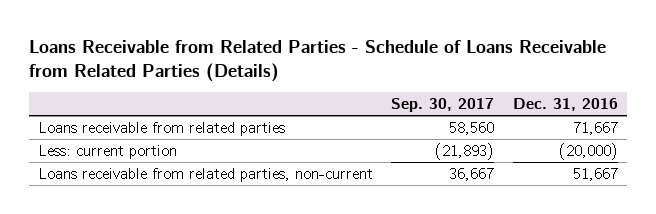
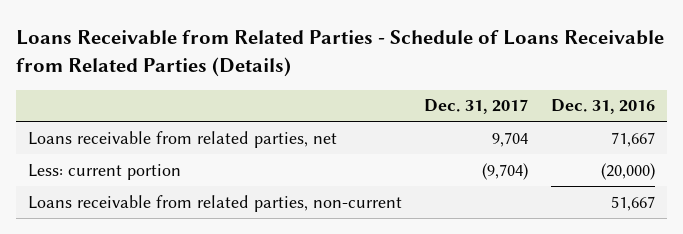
[391,98,495,113] Sep. 30, 2017 -> none
none -> [424,99,529,115] Dec. 31, 2017
[38,121,286,136] Loans receivable from related parties -> [27,130,337,148] Loans receivable from related parties, net

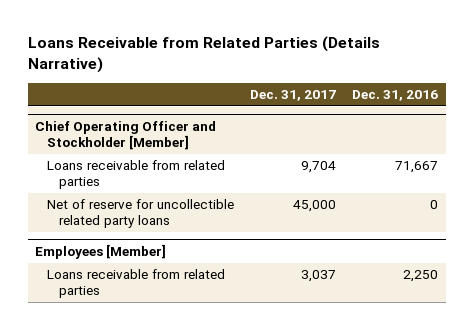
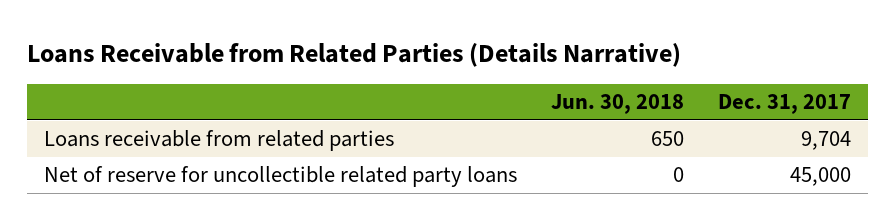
[352,89,439,101] Dec. 31, 2016 -> none
none -> [551,94,685,115] Jun. 30, 2018
[35,121,217,150] Chief Operating Officer and Stockholder [Member] -> none
[35,244,167,260] Employees [Member] -> none
[47,269,226,298] Loans receivable from related parties -> none

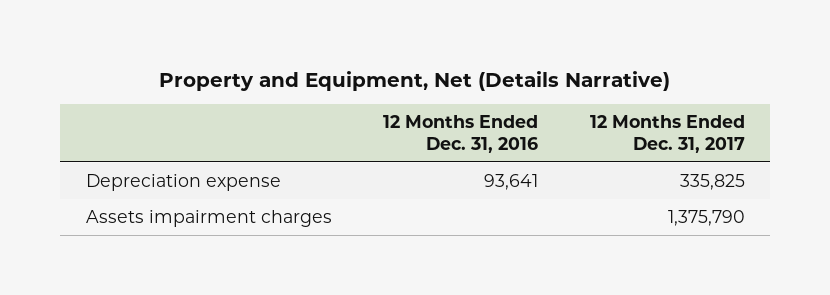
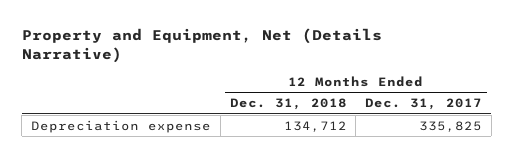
[383,115,539,154] 12 Months Ended Dec. 31, 2016 -> none
none -> [229,98,347,111] Dec. 31, 2018
[85,209,332,227] Assets impairment charges -> none

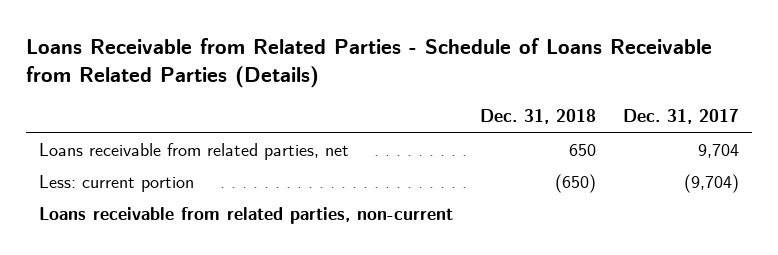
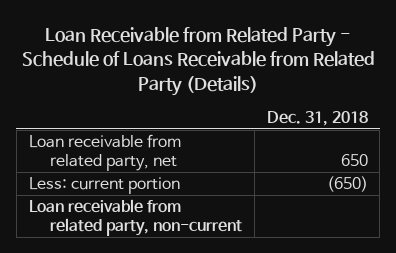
[25,37,712,88] Loans Receivable from Related Parties - Schedule of Loans Receivable from Related Parties (Details) -> [22,26,376,96] Loan Receivable from Related Party - Schedule of Loans Receivable from Related Party (Details)
[622,109,739,125] Dec. 31, 2017 -> none
[39,142,350,160] Loans receivable from related parties, net -> [28,134,181,171] Loan receivable from related party, net
[39,206,454,224] Loans receivable from related parties, non-current -> [28,199,242,236] Loan receivable from related party, non-current

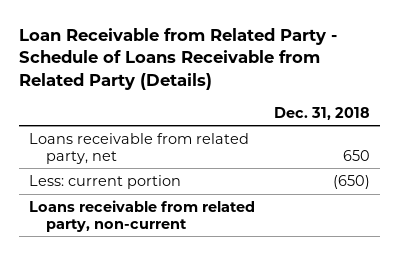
[28,134,181,171] Loan receivable from related party, net -> [28,132,249,164] Loans receivable from related party, net
[28,199,242,236] Loan receivable from related party, non-current -> [28,199,255,232] Loans receivable from related party, non-current

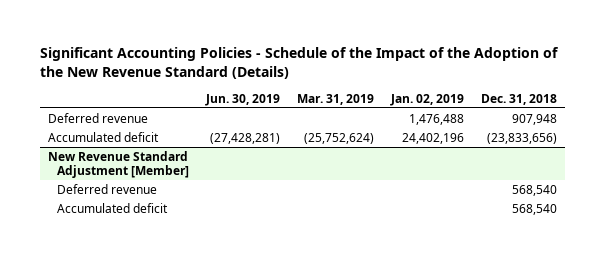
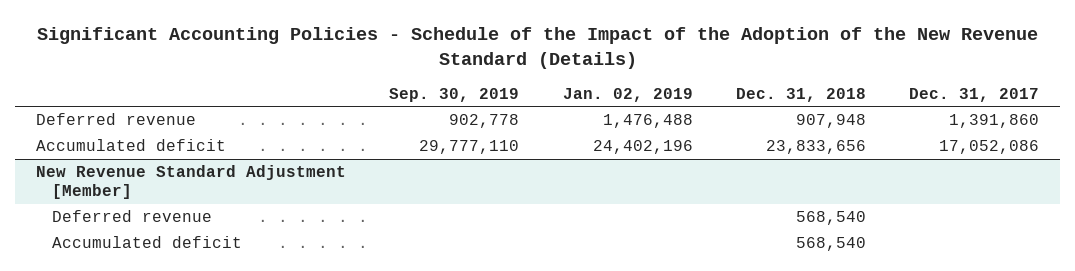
[204,93,280,106] Jun. 30, 2019 -> none
[296,93,374,105] Mar. 31, 2019 -> none
none -> [389,87,520,102] Sep. 30, 2019
none -> [908,87,1039,102] Dec. 31, 2017
[486,132,557,144] (23,833,656) -> [765,140,866,155] 23,833,656

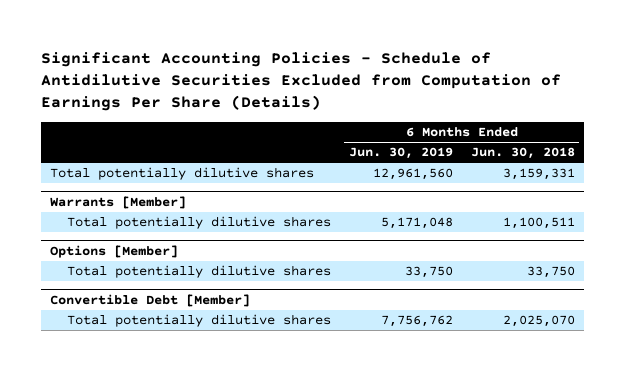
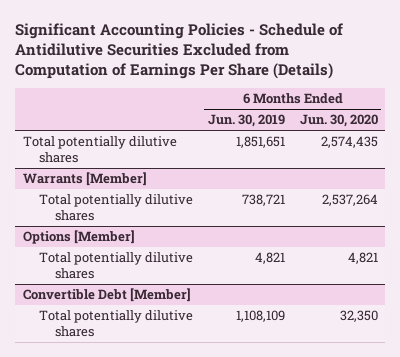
[470,147,575,160] Jun. 30, 2018 -> none
none -> [299,114,378,128] Jun. 30, 2020
[372,168,453,181] 12,961,560 -> [235,136,285,149] 1,851,651
[380,217,453,230] 5,171,048 -> [241,194,285,207] 738,721
[404,266,453,279] 33,750 -> [254,252,285,265] 4,821
[380,315,453,328] 7,756,762 -> [235,310,285,323] 1,108,109

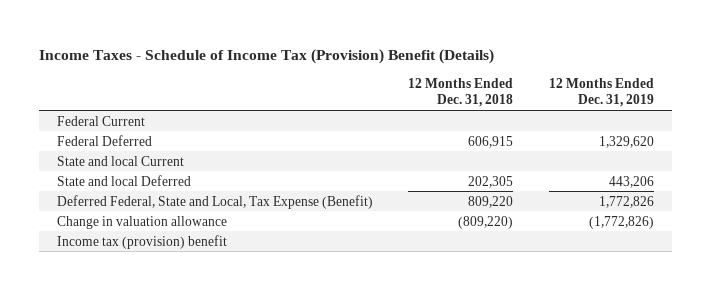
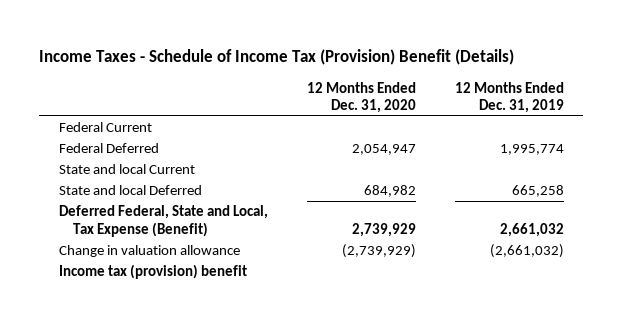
[408,77,514,108] 12 Months Ended Dec. 31, 2018 -> none
none -> [306,81,416,114] 12 Months Ended Dec. 31, 2020
[599,135,655,148] 1,329,620 -> [499,144,564,156] 1,995,774
[609,175,655,188] 443,206 -> [511,185,564,198] 665,258
[599,195,655,208] 1,772,826 -> [499,222,564,237] 2,661,032
[589,215,655,229] (1,772,826) -> [489,244,564,259] (2,661,032)

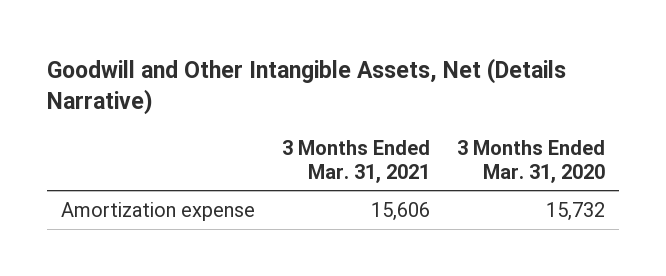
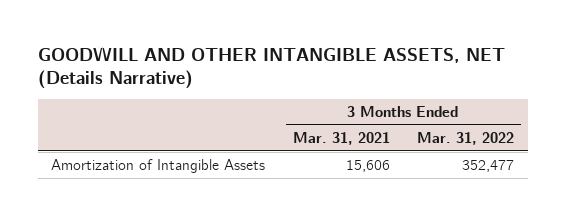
[47,58,567,116] Goodwill and Other Intangible Assets, Net (Details Narrative) -> [37,45,505,90] GOODWILL AND OTHER INTANGIBLE ASSETS, NET (Details Narrative)
[457,140,606,183] 3 Months Ended Mar. 31, 2020 -> none
none -> [417,131,515,145] Mar. 31, 2022
[60,201,255,221] Amortization expense -> [51,158,266,173] Amortization of Intangible Assets

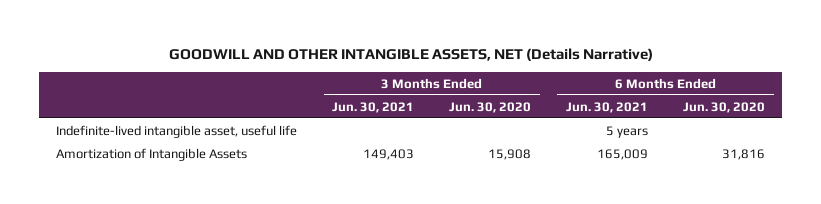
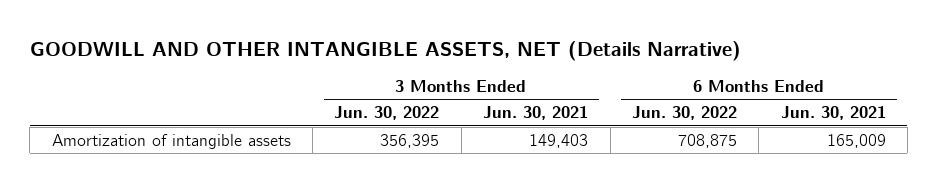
[449,101,532,113] Jun. 30, 2020 -> none
[683,101,766,113] Jun. 30, 2020 -> none
none -> [334,106,440,121] Jun. 30, 2022
none -> [631,106,737,121] Jun. 30, 2022
[56,124,298,138] Indefinite-lived intangible asset, useful life -> none
[56,147,248,161] Amortization of Intangible Assets -> [51,134,291,150] Amortization of intangible assets

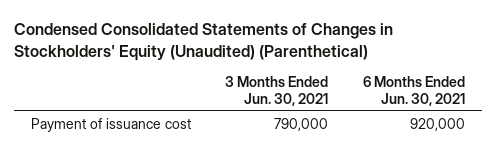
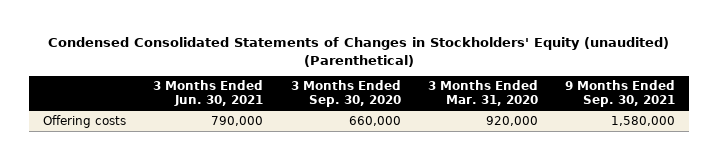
[13,23,393,61] Condensed Consolidated Statements of Changes in Stockholders' Equity (Unaudited) (Parenthetical) -> [48,36,670,67] Condensed Consolidated Statements of Changes in Stockholders' Equity (unaudited) (Parenthetical)
[362,76,465,106] 6 Months Ended Jun. 30, 2021 -> none
none -> [290,80,401,108] 3 Months Ended Sep. 30, 2020
none -> [428,80,539,107] 3 Months Ended Mar. 31, 2020
none -> [565,80,676,108] 9 Months Ended Sep. 30, 2021
[31,117,192,132] Payment of issuance cost -> [42,115,126,129] Offering costs

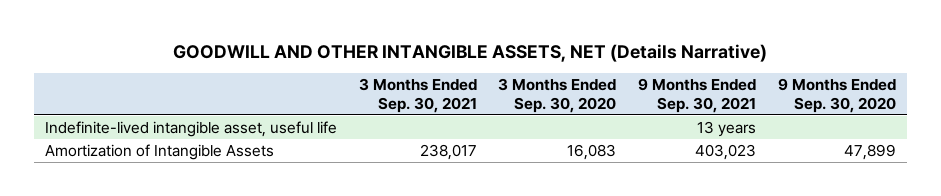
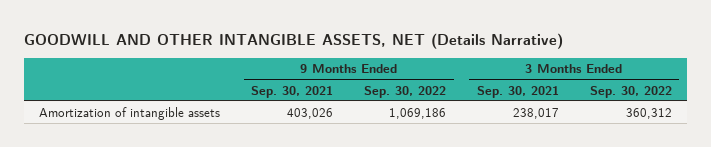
[498,78,617,113] 3 Months Ended Sep. 30, 2020 -> none
[778,78,897,113] 9 Months Ended Sep. 30, 2020 -> none
none -> [364,85,447,98] Sep. 30, 2022
none -> [589,85,672,98] Sep. 30, 2022
[44,120,337,137] Indefinite-lived intangible asset, useful life -> none
[44,143,274,160] Amortization of Intangible Assets -> [39,107,221,121] Amortization of intangible assets
[695,143,757,160] 403,023 -> [287,108,334,120] 403,026

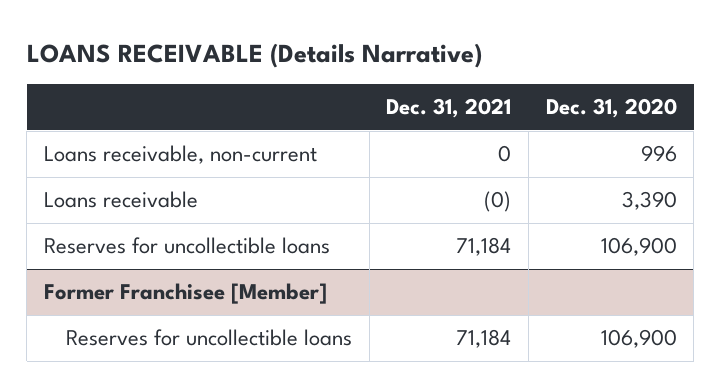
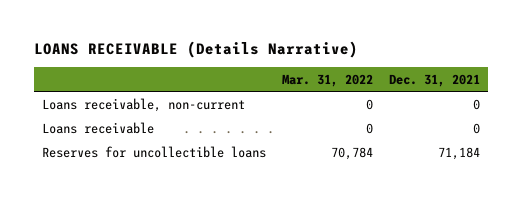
[545,98,677,119] Dec. 31, 2020 -> none
none -> [282,74,374,88] Mar. 31, 2022
[44,237,331,255] Reserves for uncollectible loans -> none
[44,283,328,305] Former Franchisee [Member] -> none
[484,191,512,213] (0) -> [473,122,481,134] 0

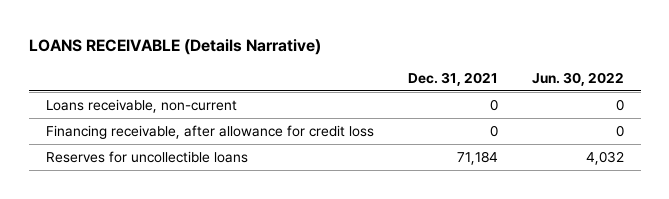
[282,74,374,88] Mar. 31, 2022 -> none
none -> [531,71,624,86] Jun. 30, 2022
[42,121,155,134] Loans receivable -> [45,125,374,140] Financing receivable, after allowance for credit loss

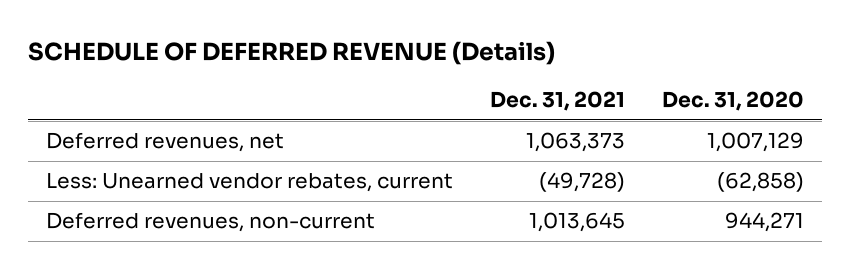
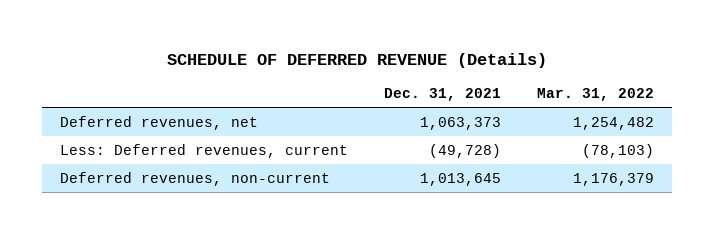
[662,91,805,112] Dec. 31, 2020 -> none
none -> [536,88,654,102] Mar. 31, 2022
[46,173,454,193] Less: Unearned vendor rebates, current -> [60,143,349,158] Less: Deferred revenues, current

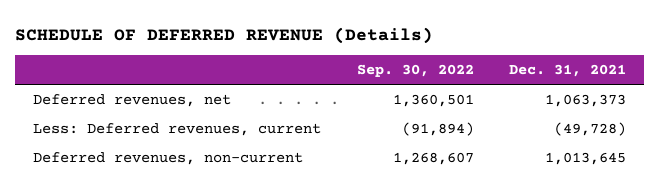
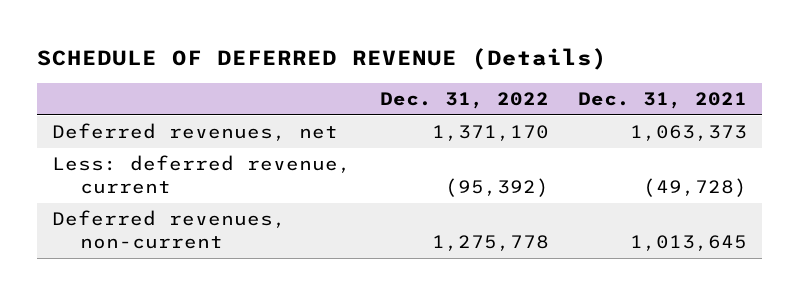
[356,64,474,78] Sep. 30, 2022 -> none
none -> [379,92,549,110] Dec. 31, 2022
[33,123,322,137] Less: Deferred revenues, current -> [51,155,351,195] Less: deferred revenue, current

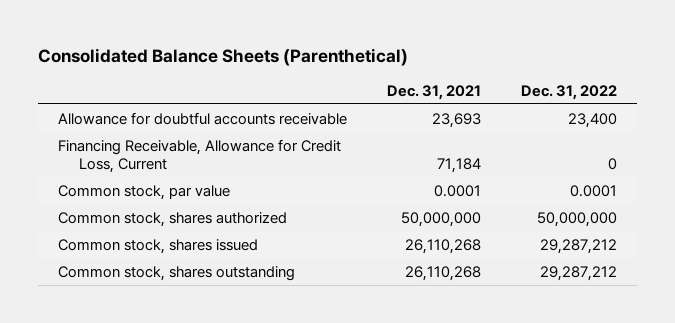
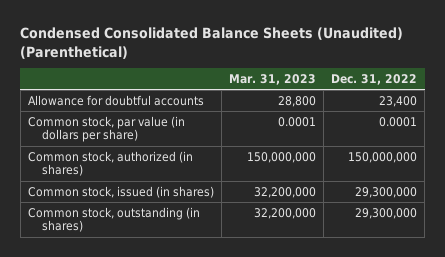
[38,47,409,66] Consolidated Balance Sheets (Parenthetical) -> [20,27,404,59] Condensed Consolidated Balance Sheets (Unaudited) (Parenthetical)
[387,84,482,100] Dec. 31, 2021 -> none
none -> [229,74,317,86] Mar. 31, 2023
[58,138,342,173] Financing Receivable, Allowance for Credit Loss, Current -> none
[58,111,348,125] Allowance for doubtful accounts receivable -> [27,94,204,106] Allowance for doubtful accounts
[58,184,231,200] Common stock, par value -> [27,115,185,143] Common stock, par value (in dollars per share)
[58,211,288,227] Common stock, shares authorized -> [27,150,193,177] Common stock, authorized (in shares)
[536,211,617,227] 50,000,000 -> [348,151,418,163] 150,000,000
[58,238,259,254] Common stock, shares issued -> [27,185,214,198] Common stock, issued (in shares)
[539,238,617,254] 29,287,212 -> [355,186,418,198] 29,300,000
[58,265,296,281] Common stock, shares outstanding -> [27,206,200,233] Common stock, outstanding (in shares)
[539,265,617,281] 29,287,212 -> [355,207,418,219] 29,300,000

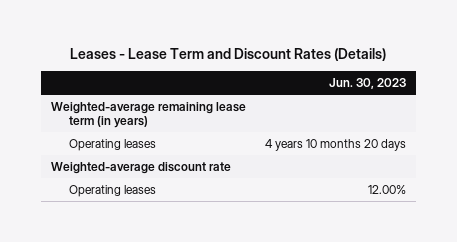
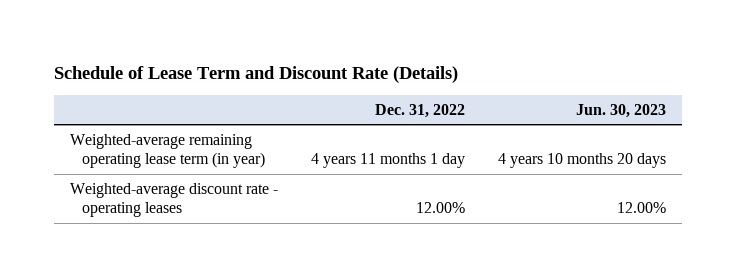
[70,48,387,62] Leases - Lease Term and Discount Rates (Details) -> [53,65,458,83] Schedule of Lease Term and Discount Rate (Details)
none -> [374,103,465,118] Dec. 31, 2022
[50,101,246,129] Weighted-average remaining lease term (in years) -> none
[50,161,231,174] Weighted-average discount rate -> none
[68,138,156,151] Operating leases -> [70,134,265,168] Weighted-average remaining operating lease term (in year)
[68,184,156,197] Operating leases -> [70,183,279,217] Weighted-average discount rate - operating leases

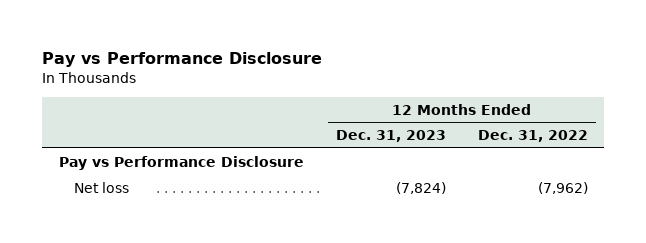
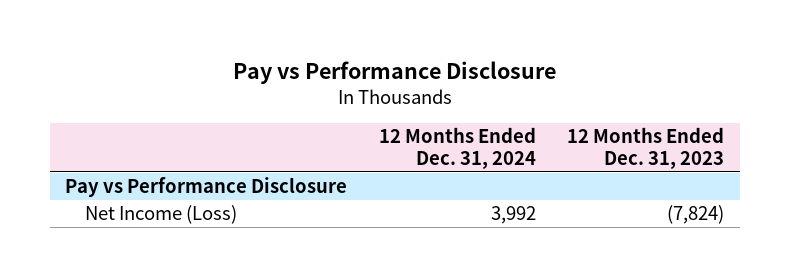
[477,130,588,143] Dec. 31, 2022 -> none
none -> [378,127,536,169] 12 Months Ended Dec. 31, 2024
[74,181,130,193] Net loss -> [85,205,238,225] Net Income (Loss)

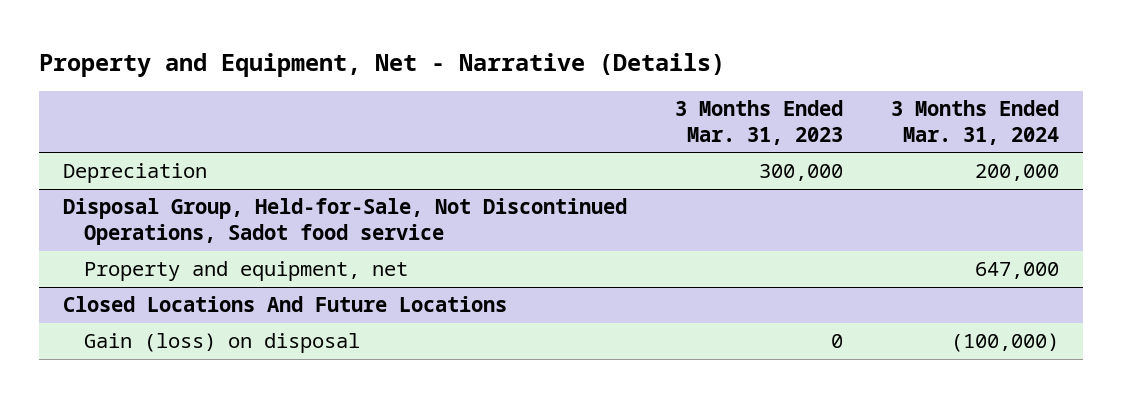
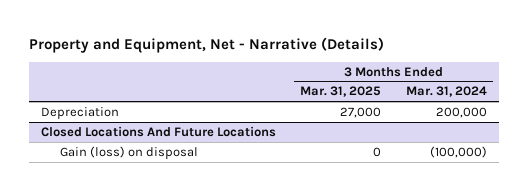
[675,100,844,145] 3 Months Ended Mar. 31, 2023 -> none
none -> [300,86,382,98] Mar. 31, 2025
[63,198,628,245] Disposal Group, Held-for-Sale, Not Discontinued Operations, Sadot food service -> none
[83,261,408,282] Property and equipment, net -> none

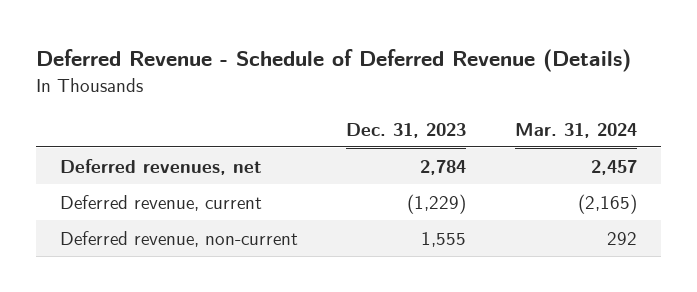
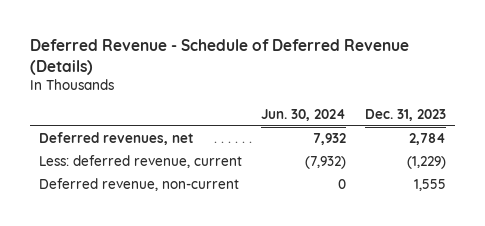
[514,122,637,138] Mar. 31, 2024 -> none
none -> [261,109,347,122] Jun. 30, 2024
[60,194,263,211] Deferred revenue, current -> [39,155,243,169] Less: deferred revenue, current

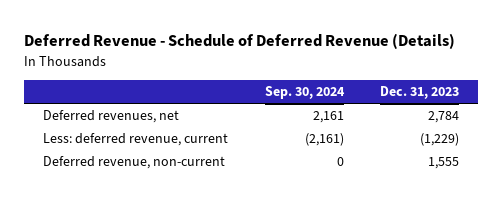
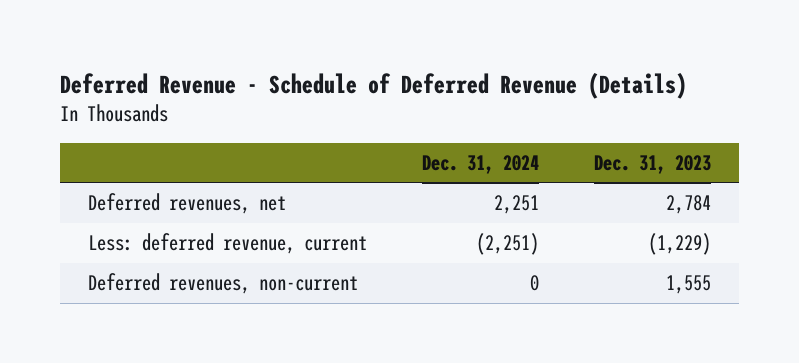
[264,86,345,100] Sep. 30, 2024 -> none
none -> [422,154,540,174] Dec. 31, 2024
[42,156,225,170] Deferred revenue, non-current -> [87,273,358,295] Deferred revenues, non-current

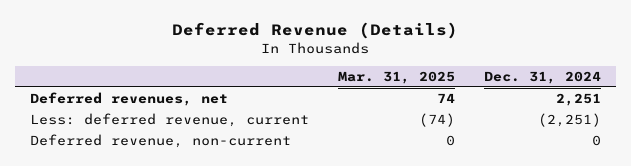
[60,71,688,99] Deferred Revenue - Schedule of Deferred Revenue (Details) -> [172,22,459,40] Deferred Revenue (Details)
[594,154,712,174] Dec. 31, 2023 -> none
none -> [337,70,455,84] Mar. 31, 2025
[87,273,358,295] Deferred revenues, non-current -> [29,133,291,148] Deferred revenue, non-current

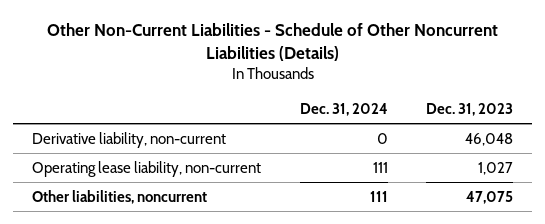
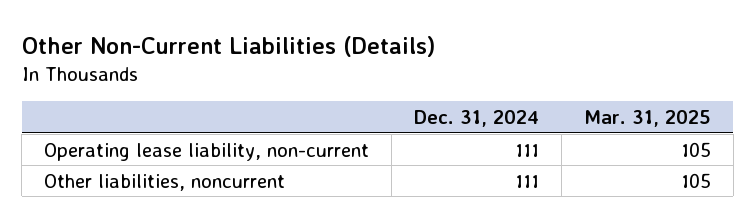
[46,23,498,62] Other Non-Current Liabilities - Schedule of Other Noncurrent Liabilities (Details) -> [21,35,435,57] Other Non-Current Liabilities (Details)
[425,102,513,116] Dec. 31, 2023 -> none
none -> [583,110,711,128] Mar. 31, 2025
[32,131,227,148] Derivative liability, non-current -> none

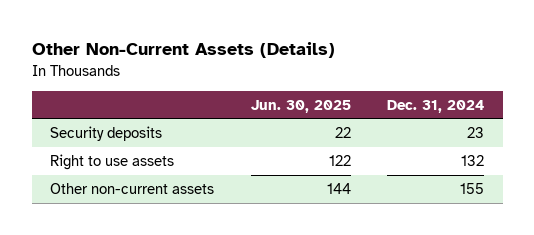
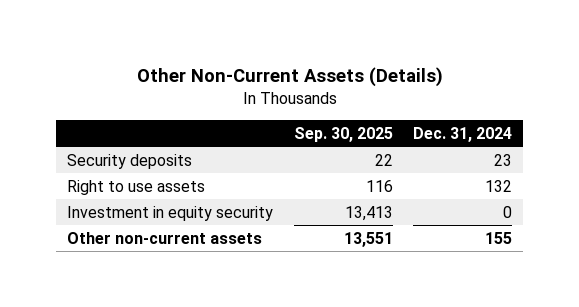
[250,99,351,113] Jun. 30, 2025 -> none
none -> [293,126,393,142] Sep. 30, 2025
none -> [66,206,273,222] Investment in equity security

